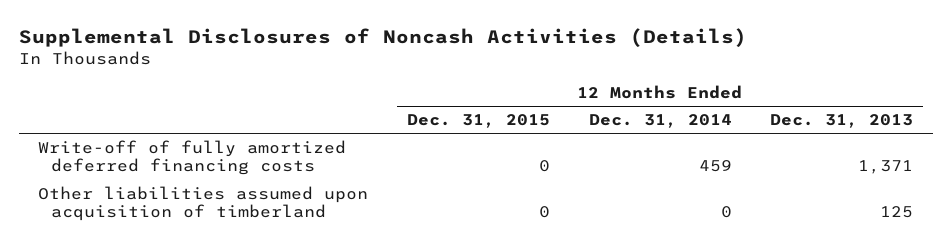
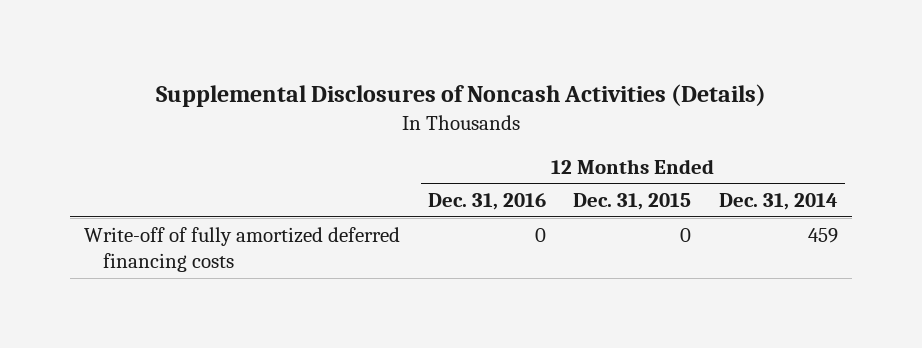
[770,114,914,129] Dec. 31, 2013 -> none
none -> [427,193,546,211] Dec. 31, 2016
[37,185,368,222] Other liabilities assumed upon acquisition of timberland -> none

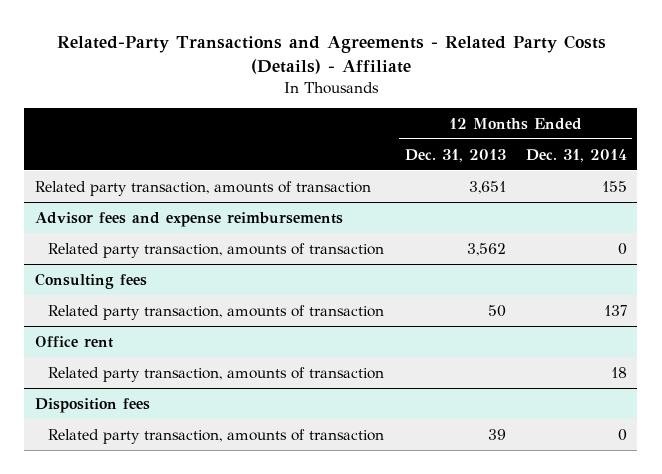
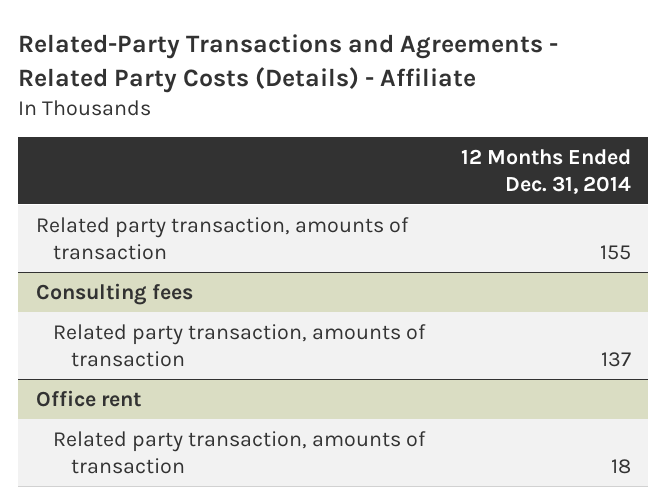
[404,148,506,162] Dec. 31, 2013 -> none
[34,211,343,227] Advisor fees and expense reimbursements -> none
[48,242,385,258] Related party transaction, amounts of transaction -> none
[34,397,150,413] Disposition fees -> none
[48,428,385,444] Related party transaction, amounts of transaction -> none

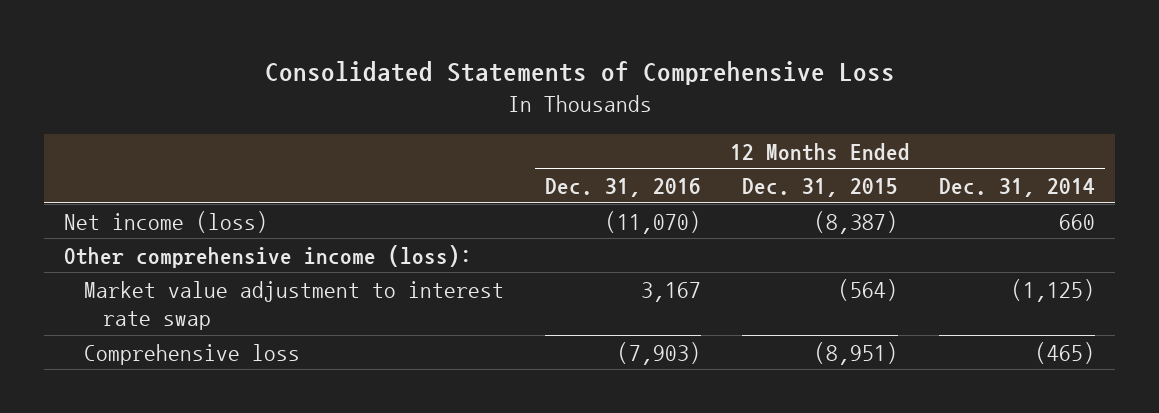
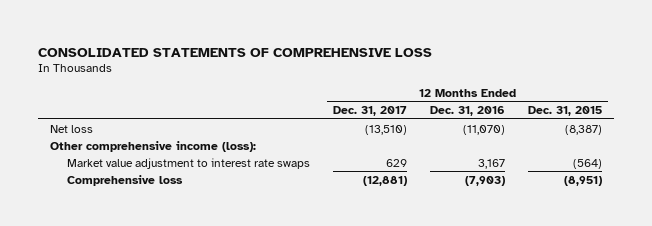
[264,60,895,85] Consolidated Statements of Comprehensive Loss -> [38,47,433,57] CONSOLIDATED STATEMENTS OF COMPREHENSIVE LOSS
[938,178,1095,198] Dec. 31, 2014 -> none
none -> [333,106,408,117] Dec. 31, 2017
[64,210,269,233] Net income (loss) -> [49,124,93,133] Net loss
[83,280,504,330] Market value adjustment to interest rate swap -> [67,157,311,169] Market value adjustment to interest rate swaps

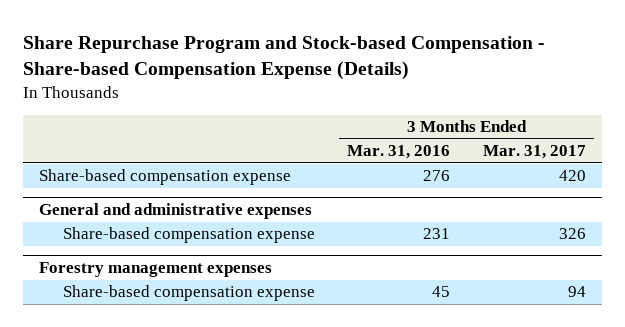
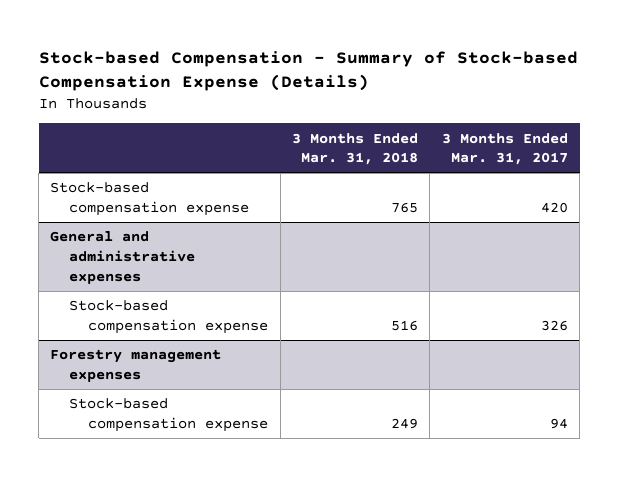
[22,36,545,81] Share Repurchase Program and Stock-based Compensation - Share-based Compensation Expense (Details) -> [38,50,578,91] Stock-based Compensation - Summary of Stock-based Compensation Expense (Details)
[347,145,451,160] Mar. 31, 2016 -> none
none -> [292,132,419,166] 3 Months Ended Mar. 31, 2018
[39,169,292,186] Share-based compensation expense -> [50,182,250,217] Stock-based compensation expense
[62,227,315,244] Share-based compensation expense -> [69,300,269,335] Stock-based compensation expense
[62,285,315,302] Share-based compensation expense -> [69,398,269,433] Stock-based compensation expense

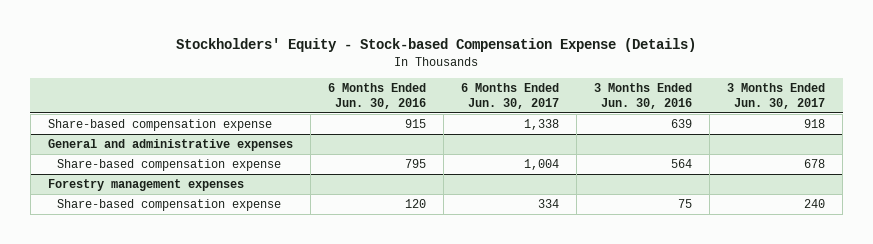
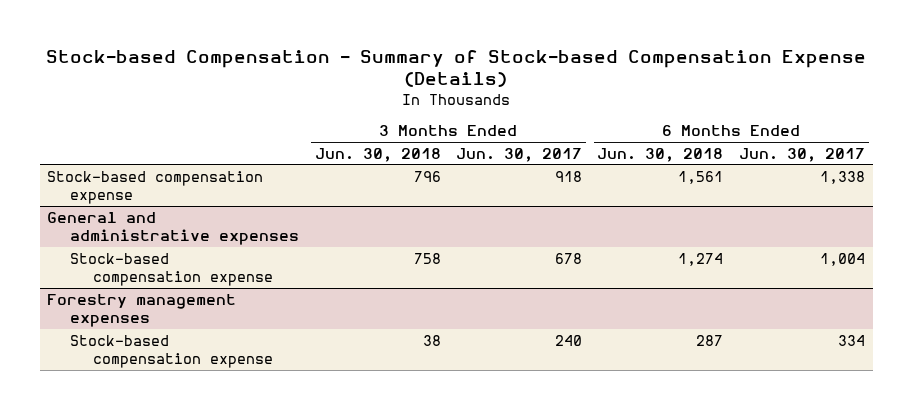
[176,38,697,53] Stockholders' Equity - Stock-based Compensation Expense (Details) -> [46,49,867,88] Stock-based Compensation - Summary of Stock-based Compensation Expense (Details)
[327,82,426,110] 6 Months Ended Jun. 30, 2016 -> none
[594,82,693,110] 3 Months Ended Jun. 30, 2016 -> none
none -> [314,147,441,162] Jun. 30, 2018
none -> [597,147,724,162] Jun. 30, 2018
[47,118,272,131] Share-based compensation expense -> [47,170,264,204] Stock-based compensation expense
[57,158,282,171] Share-based compensation expense -> [70,252,274,286] Stock-based compensation expense
[57,198,282,211] Share-based compensation expense -> [70,334,274,368] Stock-based compensation expense

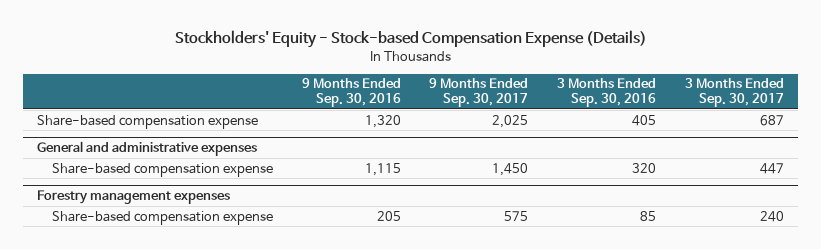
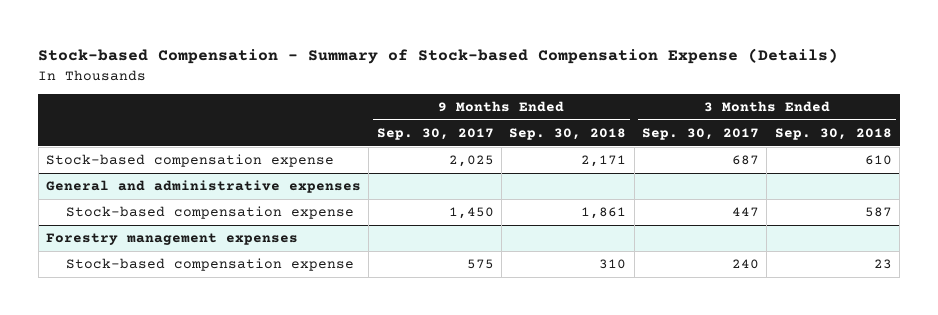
[174,30,647,49] Stockholders' Equity - Stock-based Compensation Expense (Details) -> [38,48,839,65] Stock-based Compensation - Summary of Stock-based Compensation Expense (Details)
[301,78,401,108] 9 Months Ended Sep. 30, 2016 -> none
[557,78,657,108] 3 Months Ended Sep. 30, 2016 -> none
none -> [509,127,627,140] Sep. 30, 2018
none -> [774,127,892,140] Sep. 30, 2018
[37,114,259,129] Share-based compensation expense -> [45,154,334,168] Stock-based compensation expense
[51,162,273,177] Share-based compensation expense -> [66,206,355,220] Stock-based compensation expense
[51,210,273,225] Share-based compensation expense -> [66,258,355,272] Stock-based compensation expense

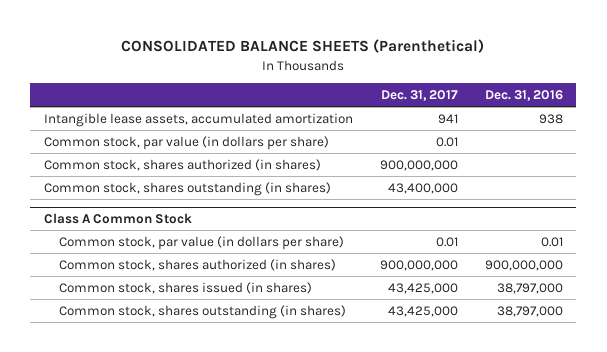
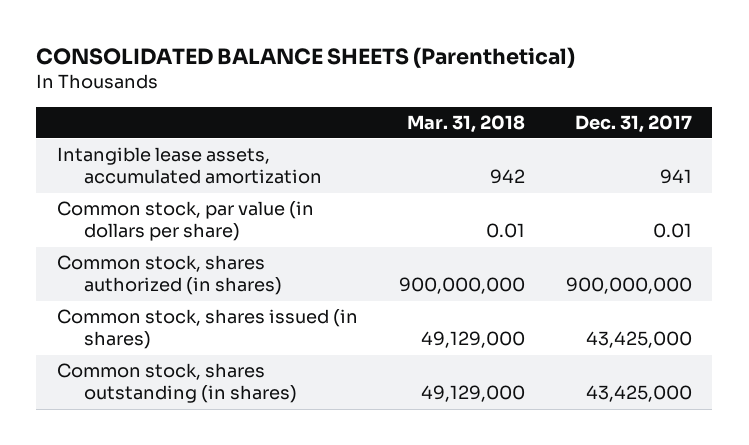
[484,89,563,101] Dec. 31, 2016 -> none
none -> [406,114,525,133] Mar. 31, 2018
[43,181,331,196] Common stock, shares outstanding (in shares) -> none
[43,213,192,225] Class A Common Stock -> none
[59,235,345,250] Common stock, par value (in dollars per share) -> none
[59,258,337,271] Common stock, shares authorized (in shares) -> none

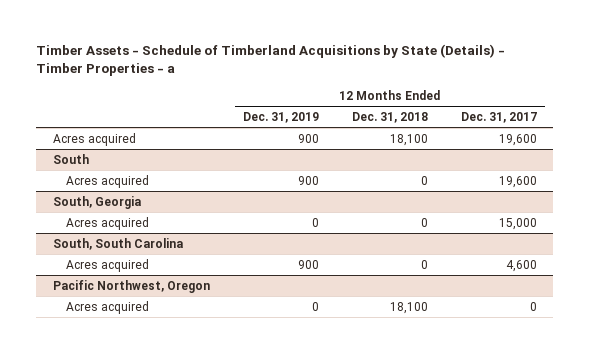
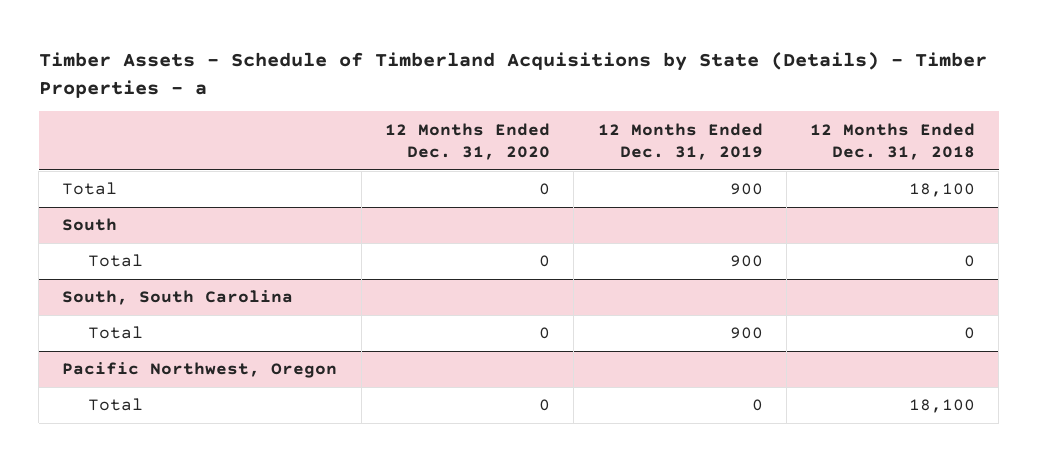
[460,111,537,123] Dec. 31, 2017 -> none
none -> [384,122,550,161] 12 Months Ended Dec. 31, 2020
[52,132,136,146] Acres acquired -> [62,182,118,196] Total
[52,195,141,209] South, Georgia -> none
[65,216,149,230] Acres acquired -> none
[65,174,149,188] Acres acquired -> [88,254,144,268] Total
[65,258,149,272] Acres acquired -> [88,326,144,340] Total
[65,300,149,314] Acres acquired -> [88,398,144,412] Total

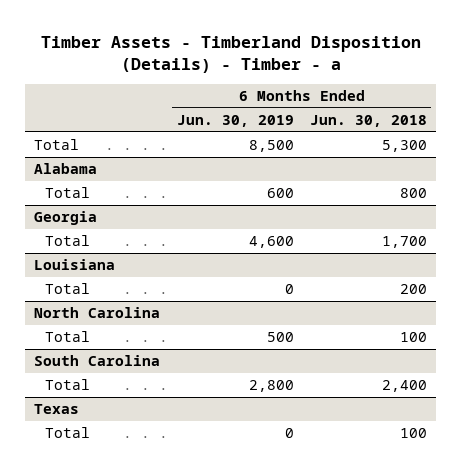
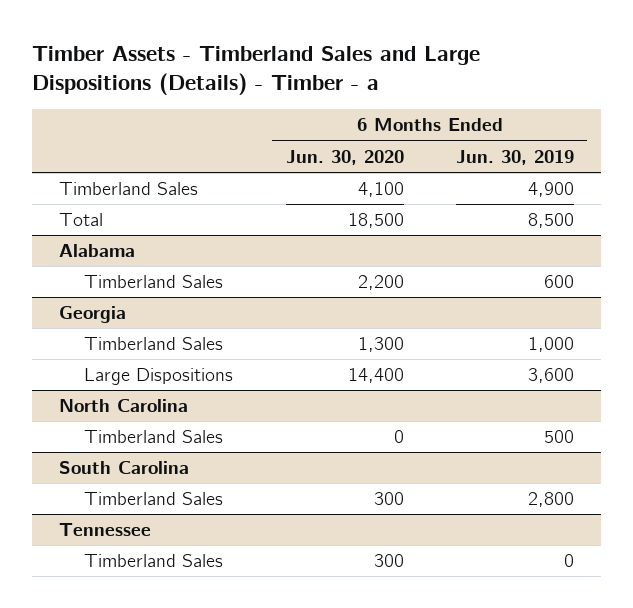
[40,35,421,73] Timber Assets - Timberland Disposition (Details) - Timber - a -> [32,46,481,96] Timber Assets - Timberland Sales and Large Dispositions (Details) - Timber - a
[310,114,428,127] Jun. 30, 2018 -> none
none -> [285,149,404,165] Jun. 30, 2020
none -> [58,182,198,196] Timberland Sales
[44,186,90,198] Total -> [83,275,223,289] Timberland Sales
[44,234,90,246] Total -> none
[33,258,115,270] Louisiana -> none
[44,282,90,294] Total -> none
none -> [83,337,223,351] Timberland Sales
none -> [83,368,233,386] Large Dispositions
[44,330,90,342] Total -> [83,430,223,444] Timberland Sales
[44,378,90,390] Total -> [83,492,223,506] Timberland Sales
[33,403,79,414] Texas -> [58,523,151,537] Tennessee
[44,426,90,438] Total -> [83,554,223,568] Timberland Sales

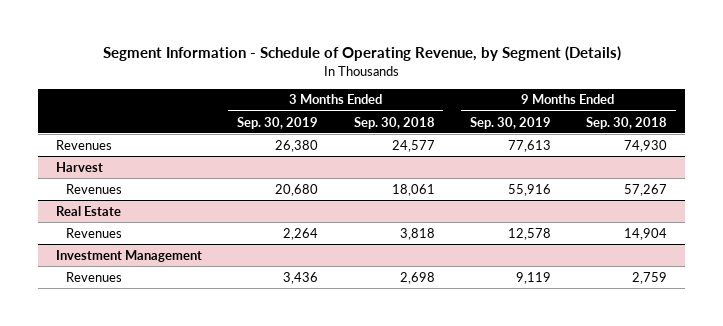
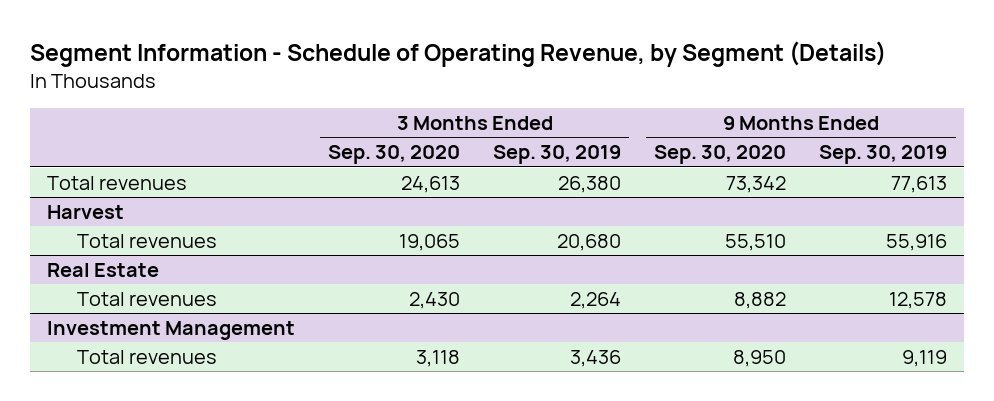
[353,116,435,129] Sep. 30, 2018 -> none
[586,116,668,129] Sep. 30, 2018 -> none
none -> [328,145,461,165] Sep. 30, 2020
none -> [654,145,787,165] Sep. 30, 2020
[55,139,112,150] Revenues -> [46,175,187,190] Total revenues
[66,183,123,194] Revenues -> [77,233,218,248] Total revenues
[66,227,123,238] Revenues -> [77,291,218,306] Total revenues
[66,271,123,282] Revenues -> [77,349,218,364] Total revenues

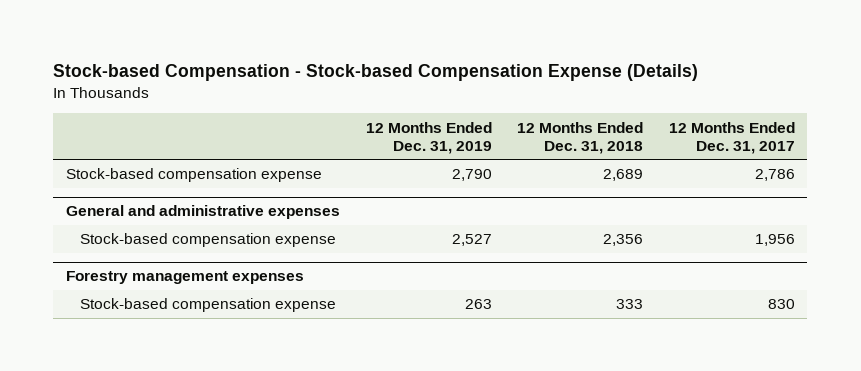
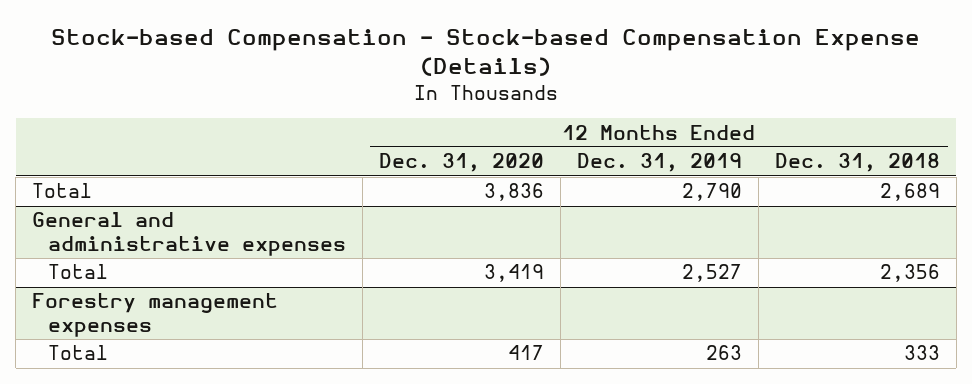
[668,121,795,154] 12 Months Ended Dec. 31, 2017 -> none
none -> [378,153,544,173] Dec. 31, 2020
[66,168,323,183] Stock-based compensation expense -> [32,183,93,199] Total
[79,233,336,248] Stock-based compensation expense -> [47,264,108,280] Total
[79,298,336,313] Stock-based compensation expense -> [47,345,108,361] Total

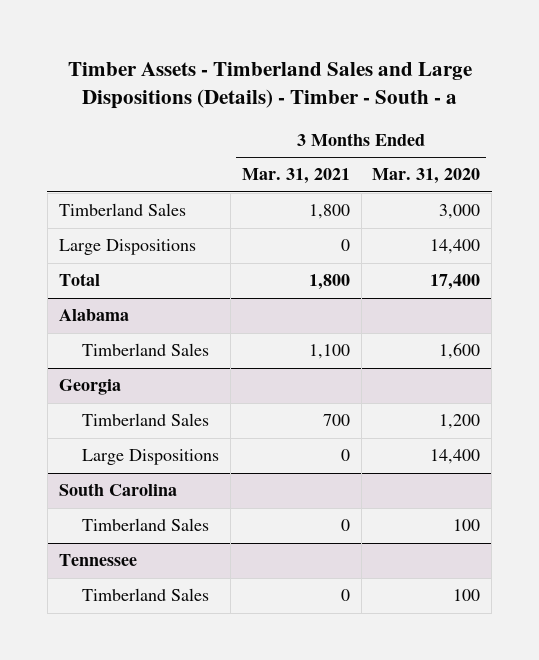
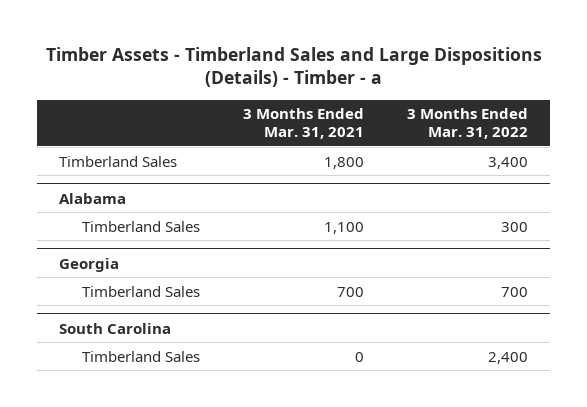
[67,61,472,110] Timber Assets - Timberland Sales and Large Dispositions (Details) - Timber - South - a -> [45,46,542,88] Timber Assets - Timberland Sales and Large Dispositions (Details) - Timber - a
[372,168,481,185] Mar. 31, 2020 -> none
none -> [407,108,529,140] 3 Months Ended Mar. 31, 2022
[58,239,196,256] Large Dispositions -> none
[58,273,100,287] Total -> none
[82,449,220,466] Large Dispositions -> none
[58,554,137,567] Tennessee -> none
[82,588,210,602] Timberland Sales -> none

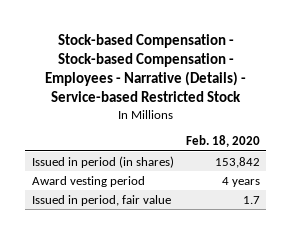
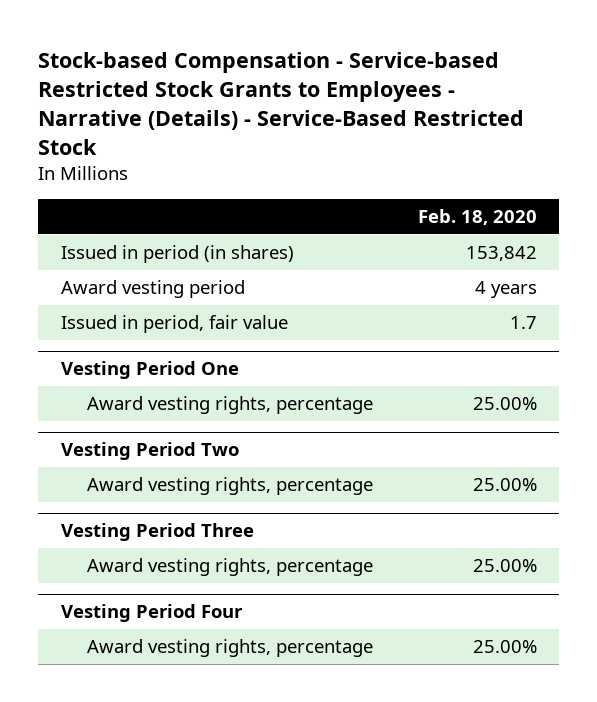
[44,33,246,103] Stock-based Compensation - Stock-based Compensation - Employees - Narrative (Details) - Service-based Restricted Stock -> [38,51,525,155] Stock-based Compensation - Service-based Restricted Stock Grants to Employees - Narrative (Details) - Service-Based Restricted Stock
none -> [60,361,239,380] Vesting Period One
none -> [86,396,373,415] Award vesting rights, percentage
none -> [60,442,239,461] Vesting Period Two
none -> [86,477,373,496] Award vesting rights, percentage
none -> [60,523,254,542] Vesting Period Three
none -> [86,558,373,577] Award vesting rights, percentage
none -> [60,604,243,623] Vesting Period Four
none -> [86,639,373,658] Award vesting rights, percentage

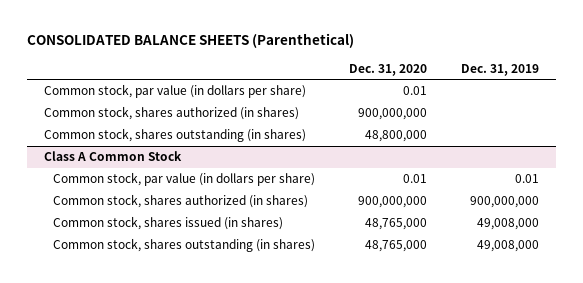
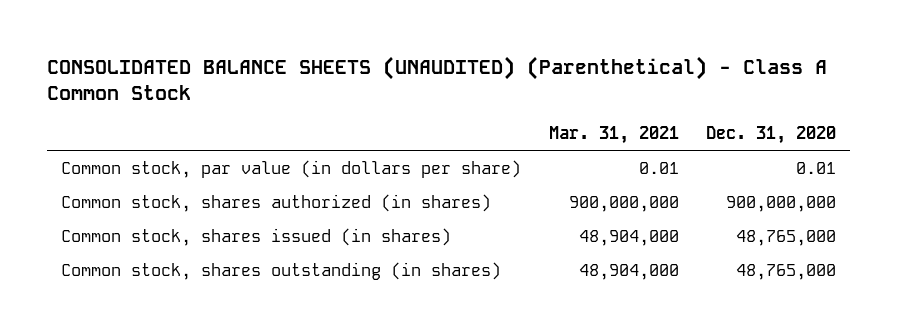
[26,33,354,49] CONSOLIDATED BALANCE SHEETS (Parenthetical) -> [47,55,828,100] CONSOLIDATED BALANCE SHEETS (UNAUDITED) (Parenthetical) - Class A Common Stock
[461,63,540,76] Dec. 31, 2019 -> none
none -> [548,126,679,145] Mar. 31, 2021
[43,128,306,143] Common stock, shares outstanding (in shares) -> none
[43,151,182,162] Class A Common Stock -> none
[53,172,316,187] Common stock, par value (in dollars per share) -> none
[53,194,309,209] Common stock, shares authorized (in shares) -> none

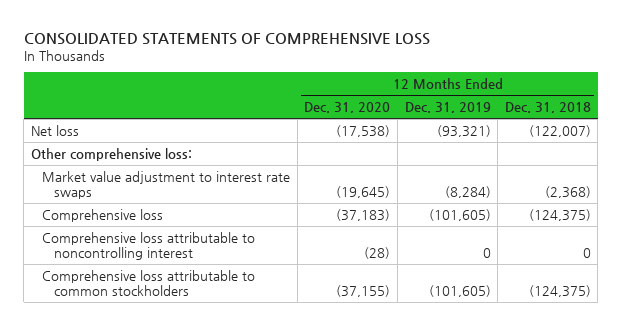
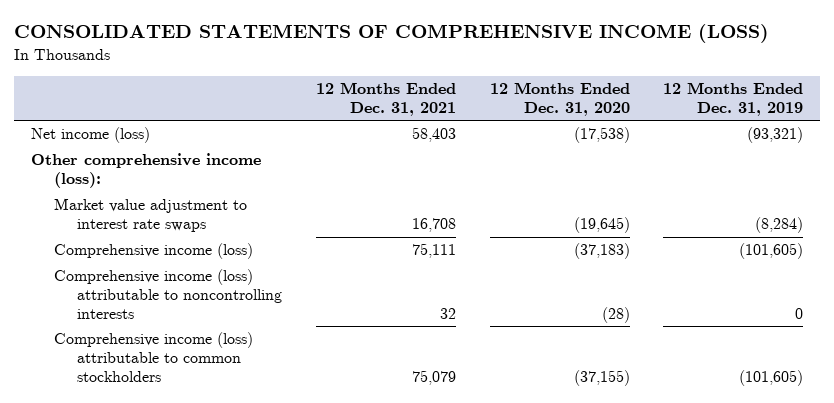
[23,32,430,45] CONSOLIDATED STATEMENTS OF COMPREHENSIVE LOSS -> [13,24,769,44] CONSOLIDATED STATEMENTS OF COMPREHENSIVE INCOME (LOSS)
[504,101,591,113] Dec. 31, 2018 -> none
none -> [315,82,456,116] 12 Months Ended Dec. 31, 2021
[30,124,79,136] Net loss -> [30,127,150,144] Net income (loss)
[30,147,192,161] Other comprehensive loss: -> [30,153,261,189] Other comprehensive income (loss):
[42,208,164,222] Comprehensive loss -> [53,243,253,260] Comprehensive income (loss)
[42,231,256,261] Comprehensive loss attributable to noncontrolling interest -> [53,269,282,319] Comprehensive income (loss) attributable to noncontrolling interests
[42,269,256,297] Comprehensive loss attributable to common stockholders -> [53,332,253,382] Comprehensive income (loss) attributable to common stockholders

